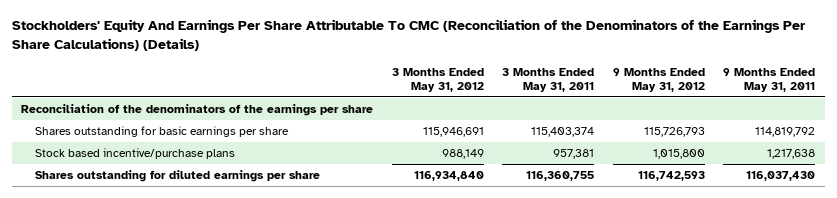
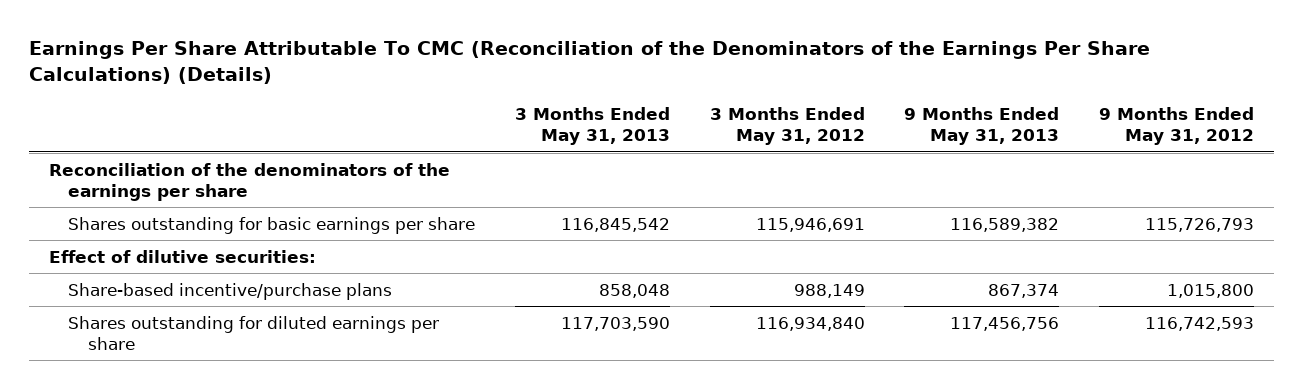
[11,19,805,51] Stockholders' Equity And Earnings Per Share Attributable To CMC (Reconciliation of the Denominators of the Earnings Per Share Calculations) (Details) -> [28,40,1150,84] Earnings Per Share Attributable To CMC (Reconciliation of the Denominators of the Earnings Per Share Calculations) (Details)
[502,67,595,92] 3 Months Ended May 31, 2011 -> none
[723,67,816,92] 9 Months Ended May 31, 2011 -> none
none -> [515,106,671,146] 3 Months Ended May 31, 2013
none -> [904,106,1060,146] 9 Months Ended May 31, 2013
none -> [48,249,316,263] Effect of dilutive securities:
[34,148,235,160] Stock based incentive/purchase plans -> [68,282,393,300] Share-based incentive/purchase plans

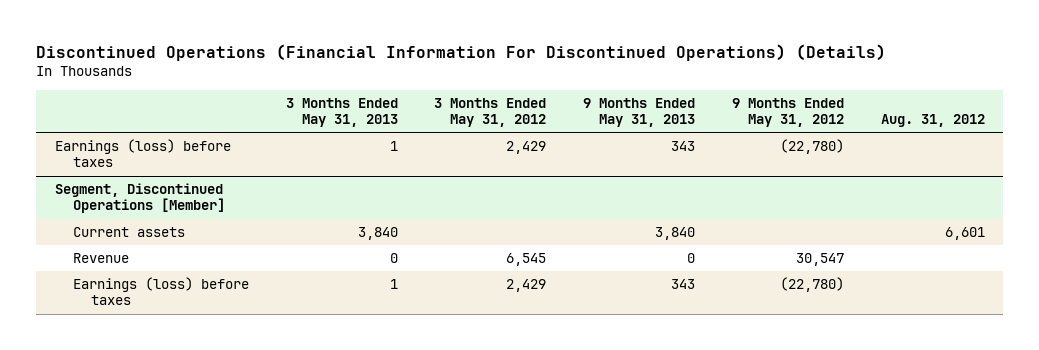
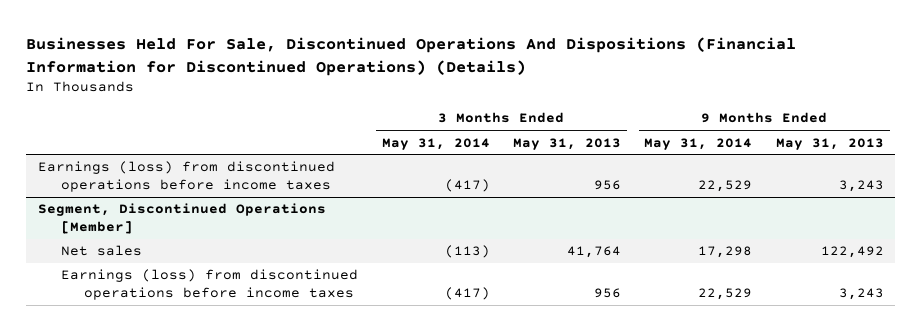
[36,43,887,61] Discontinued Operations (Financial Information For Discontinued Operations) (Details) -> [26,37,797,76] Businesses Held For Sale, Discontinued Operations And Dispositions (Financial Information for Discontinued Operations) (Details)
[434,98,547,128] 3 Months Ended May 31, 2012 -> none
[732,98,845,128] 9 Months Ended May 31, 2012 -> none
[880,114,985,128] Aug. 31, 2012 -> none
none -> [381,137,490,150] May 31, 2014
none -> [644,137,753,150] May 31, 2014
[54,139,231,168] Earnings (loss) before taxes -> [38,161,336,193] Earnings (loss) from discontinued operations before income taxes
[389,141,398,152] 1 -> [593,180,621,191] 956
[671,141,696,152] 343 -> [838,180,884,193] 3,243
[72,227,185,238] Current assets -> none
[72,253,129,264] Revenue -> none
none -> [61,245,143,257] Net sales
[72,277,249,306] Earnings (loss) before taxes -> [61,269,359,301] Earnings (loss) from discontinued operations before income taxes
[389,279,398,290] 1 -> [593,288,621,299] 956
[671,279,696,290] 343 -> [838,288,884,301] 3,243

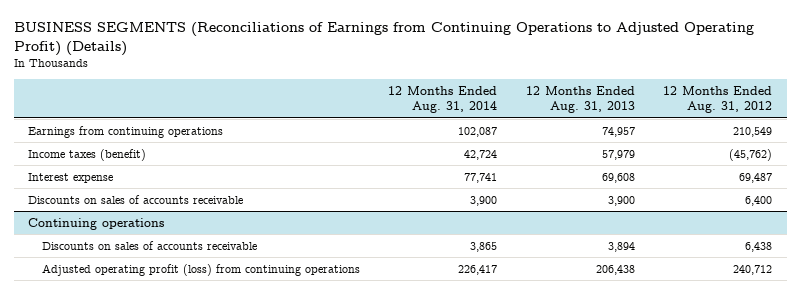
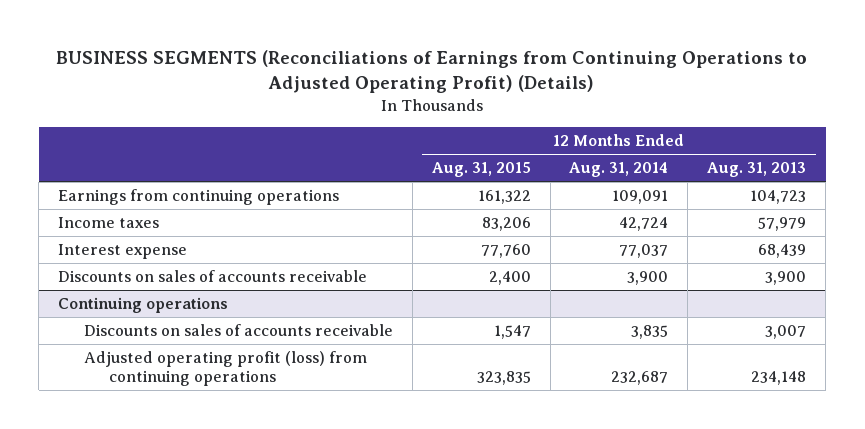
[663,85,773,114] 12 Months Ended Aug. 31, 2012 -> none
none -> [431,162,531,178] Aug. 31, 2015
[458,126,498,137] 102,087 -> [612,190,669,205] 109,091
[601,126,635,137] 74,957 -> [750,190,807,205] 104,723
[27,148,146,161] Income taxes (benefit) -> [58,217,160,229] Income taxes
[464,172,498,183] 77,741 -> [619,244,669,259] 77,037
[601,172,635,183] 69,608 -> [758,244,807,259] 68,439
[470,241,498,252] 3,865 -> [631,325,669,340] 3,835
[607,241,635,252] 3,894 -> [765,325,807,340] 3,007
[458,264,498,275] 226,417 -> [611,371,669,386] 232,687
[595,264,635,275] 206,438 -> [751,371,807,386] 234,148

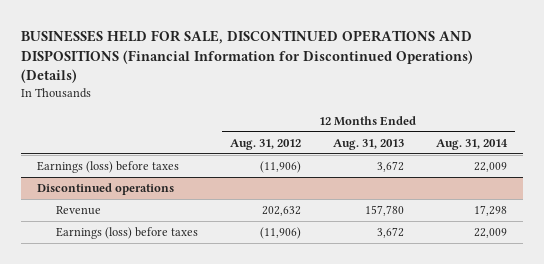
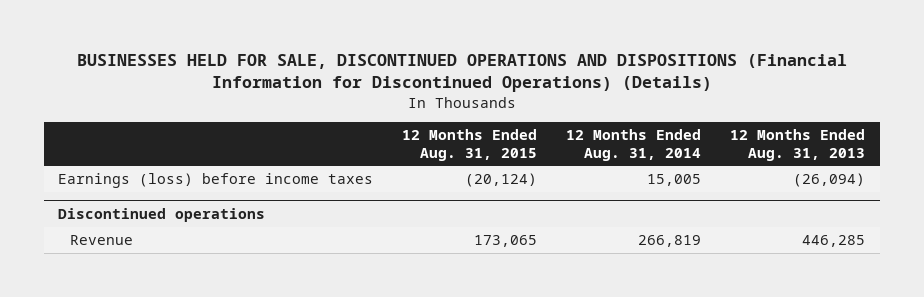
[229,138,301,150] Aug. 31, 2012 -> none
none -> [402,128,538,161] 12 Months Ended Aug. 31, 2015
[37,161,180,174] Earnings (loss) before taxes -> [58,173,374,189] Earnings (loss) before income taxes
[376,161,404,173] 3,672 -> [793,173,866,188] (26,094)
[473,162,507,173] 22,009 -> [647,174,702,187] 15,005
[56,227,199,240] Earnings (loss) before taxes -> none
[364,205,404,217] 157,780 -> [802,235,866,248] 446,285
[473,205,507,217] 17,298 -> [638,235,702,248] 266,819

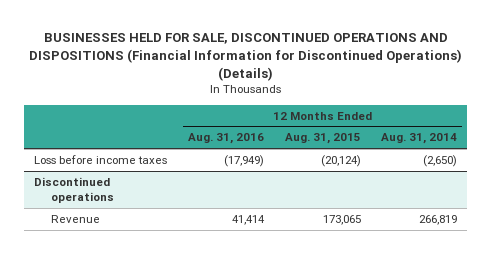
[730,128,866,161] 12 Months Ended Aug. 31, 2013 -> none
none -> [187,133,264,145] Aug. 31, 2016
[58,173,374,189] Earnings (loss) before income taxes -> [34,154,168,164] Loss before income taxes
[647,174,702,187] 15,005 -> [423,154,458,167] (2,650)

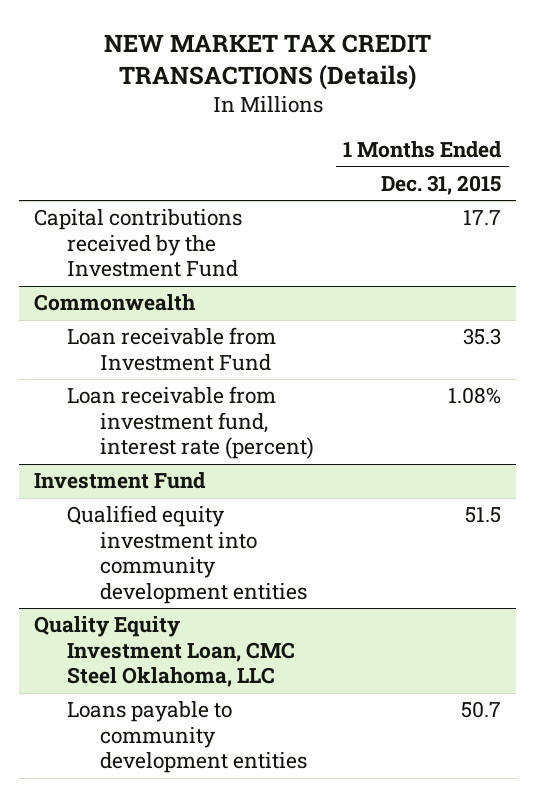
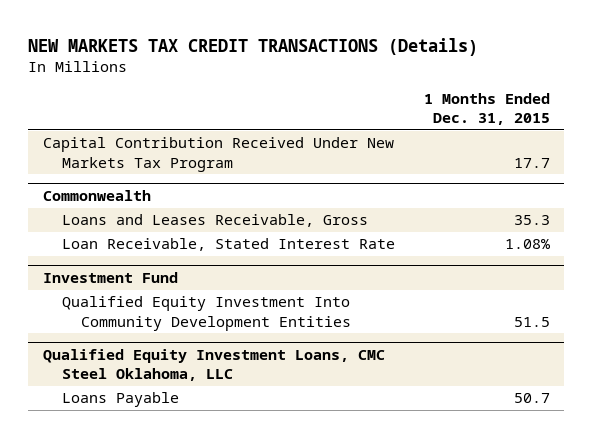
[103,33,431,90] NEW MARKET TAX CREDIT TRANSACTIONS (Details) -> [28,37,479,56] NEW MARKETS TAX CREDIT TRANSACTIONS (Details)
[33,209,242,278] Capital contributions received by the Investment Fund -> [42,137,394,172] Capital Contribution Received Under New Markets Tax Program
[67,327,277,371] Loan receivable from Investment Fund -> [62,214,369,228] Loans and Leases Receivable, Gross
[67,386,315,460] Loan receivable from investment fund, interest rate (percent) -> [62,238,396,252] Loan Receivable, Stated Interest Rate
[67,505,308,605] Qualified equity investment into community development entities -> [62,296,352,331] Qualified Equity Investment Into Community Development Entities
[33,616,296,688] Quality Equity Investment Loan, CMC Steel Oklahoma, LLC -> [42,348,385,382] Qualified Equity Investment Loans, CMC Steel Oklahoma, LLC
[67,701,308,774] Loans payable to community development entities -> [62,392,180,408] Loans Payable

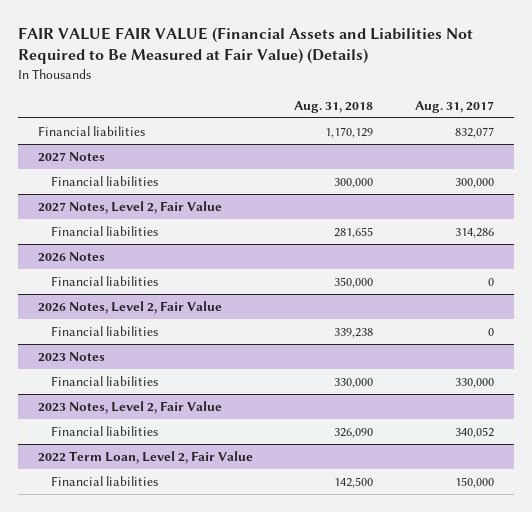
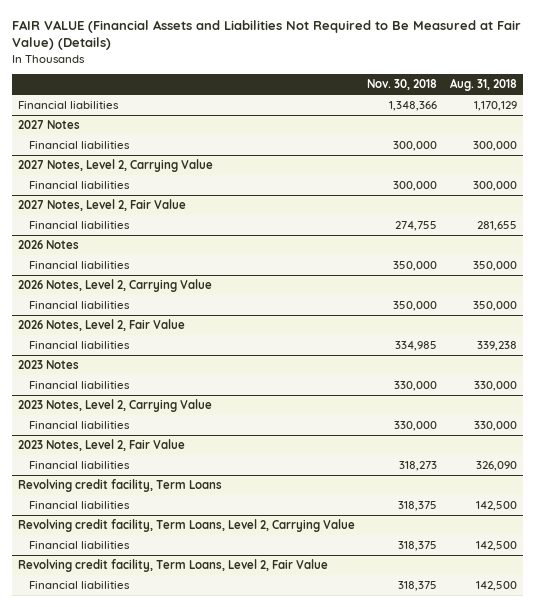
[17,27,473,65] FAIR VALUE FAIR VALUE (Financial Assets and Liabilities Not Required to Be Measured at Fair Value) (Details) -> [11,19,521,51] FAIR VALUE (Financial Assets and Liabilities Not Required to Be Measured at Fair Value) (Details)
[414,100,494,113] Aug. 31, 2017 -> none
none -> [367,79,438,91] Nov. 30, 2018
none -> [18,159,214,173] 2027 Notes, Level 2, Carrying Value
none -> [28,181,130,190] Financial liabilities
none -> [18,279,213,293] 2026 Notes, Level 2, Carrying Value
none -> [28,301,130,310] Financial liabilities
none -> [18,399,213,413] 2023 Notes, Level 2, Carrying Value
none -> [28,421,130,430] Financial liabilities
[38,451,254,465] 2022 Term Loan, Level 2, Fair Value -> none
none -> [18,479,223,493] Revolving credit facility, Term Loans
none -> [18,519,356,533] Revolving credit facility, Term Loans, Level 2, Carrying Value
none -> [28,541,130,550] Financial liabilities
none -> [18,559,329,573] Revolving credit facility, Term Loans, Level 2, Fair Value
none -> [28,581,130,590] Financial liabilities

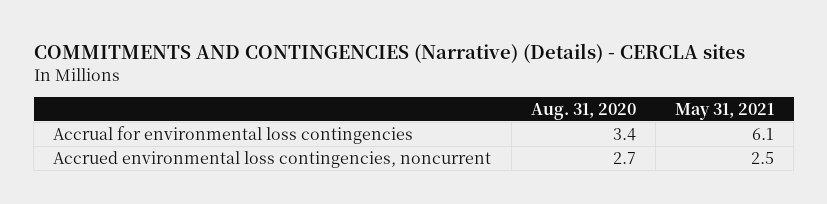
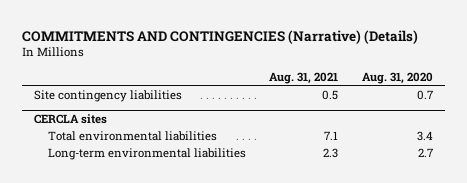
[33,43,745,64] COMMITMENTS AND CONTINGENCIES (Narrative) (Details) - CERCLA sites -> [22,29,419,44] COMMITMENTS AND CONTINGENCIES (Narrative) (Details)
[674,102,774,120] May 31, 2021 -> none
none -> [269,71,339,84] Aug. 31, 2021
none -> [34,89,183,102] Site contingency liabilities
none -> [34,113,108,124] CERCLA sites
[53,125,414,144] Accrual for environmental loss contingencies -> [47,130,217,141] Total environmental liabilities
[53,150,492,168] Accrued environmental loss contingencies, noncurrent -> [47,147,246,160] Long-term environmental liabilities

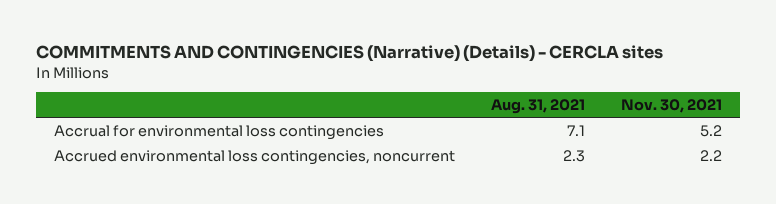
[22,29,419,44] COMMITMENTS AND CONTINGENCIES (Narrative) (Details) -> [36,45,664,63] COMMITMENTS AND CONTINGENCIES (Narrative) (Details) - CERCLA sites
[361,71,433,84] Aug. 31, 2020 -> none
none -> [620,98,722,113] Nov. 30, 2021
[34,89,183,102] Site contingency liabilities -> none
[34,113,108,124] CERCLA sites -> none
[47,130,217,141] Total environmental liabilities -> [54,124,385,140] Accrual for environmental loss contingencies
[47,147,246,160] Long-term environmental liabilities -> [54,149,456,165] Accrued environmental loss contingencies, noncurrent

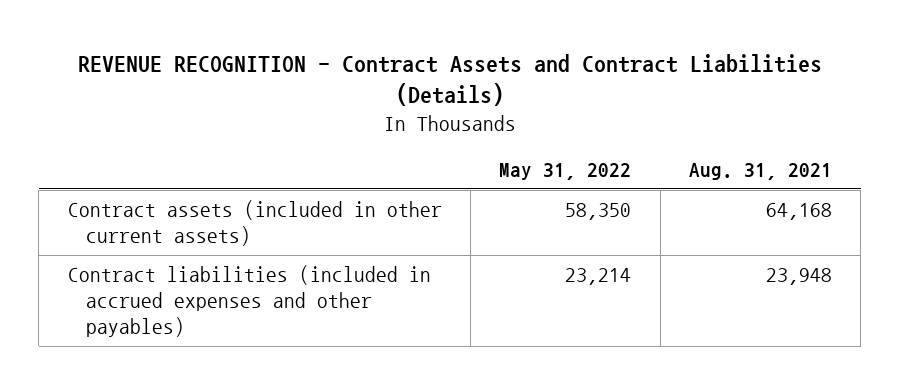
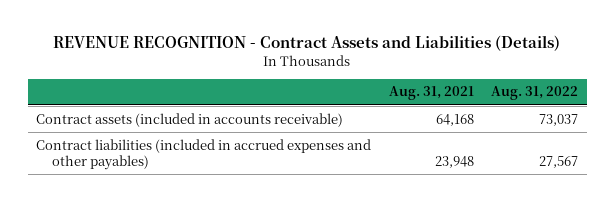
[77,53,822,107] REVENUE RECOGNITION - Contract Assets and Contract Liabilities (Details) -> [53,34,561,51] REVENUE RECOGNITION - Contract Assets and Liabilities (Details)
[499,162,632,180] May 31, 2022 -> none
none -> [491,86,579,101] Aug. 31, 2022
[67,199,442,246] Contract assets (included in other current assets) -> [36,112,344,127] Contract assets (included in accounts receivable)

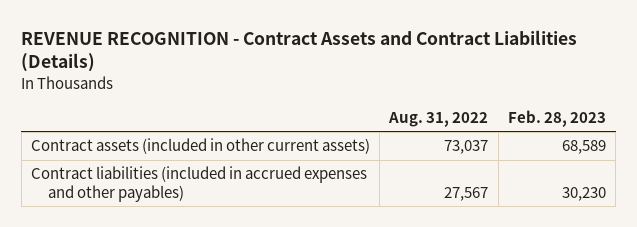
[53,34,561,51] REVENUE RECOGNITION - Contract Assets and Liabilities (Details) -> [21,29,578,73] REVENUE RECOGNITION - Contract Assets and Contract Liabilities (Details)
[388,86,474,101] Aug. 31, 2021 -> none
none -> [507,109,606,127] Feb. 28, 2023
[36,112,344,127] Contract assets (included in accounts receivable) -> [30,138,370,155] Contract assets (included in other current assets)

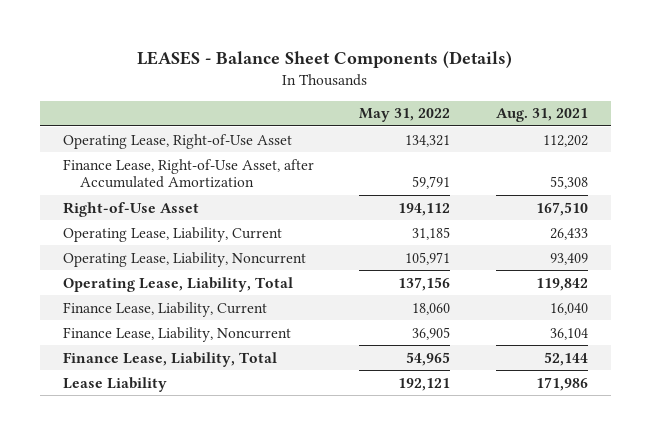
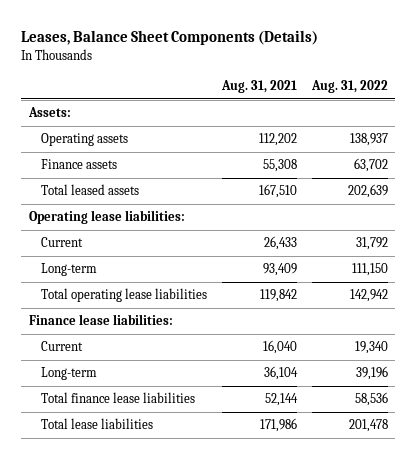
[137,51,513,69] LEASES - Balance Sheet Components (Details) -> [21,29,319,45] Leases, Balance Sheet Components (Details)
[359,108,451,123] May 31, 2022 -> none
none -> [310,80,388,94] Aug. 31, 2022
none -> [27,107,71,118] Assets:
[62,133,292,149] Operating Lease, Right-of-Use Asset -> [40,133,128,147] Operating assets
[62,158,314,189] Finance Lease, Right-of-Use Asset, after Accumulated Amortization -> [40,159,117,170] Finance assets
[62,201,199,217] Right-of-Use Asset -> [40,184,139,196] Total leased assets
none -> [28,210,185,225] Operating lease liabilities:
[62,226,282,242] Operating Lease, Liability, Current -> [40,237,83,248] Current
[62,251,306,267] Operating Lease, Liability, Noncurrent -> [40,263,97,277] Long-term
[62,276,293,292] Operating Lease, Liability, Total -> [40,288,207,303] Total operating lease liabilities
none -> [28,314,173,326] Finance lease liabilities:
[62,301,267,317] Finance Lease, Liability, Current -> [40,341,83,352] Current
[62,326,291,342] Finance Lease, Liability, Noncurrent -> [40,367,97,381] Long-term
[62,351,277,367] Finance Lease, Liability, Total -> [40,392,195,404] Total finance lease liabilities
[62,376,167,392] Lease Liability -> [40,418,153,430] Total lease liabilities

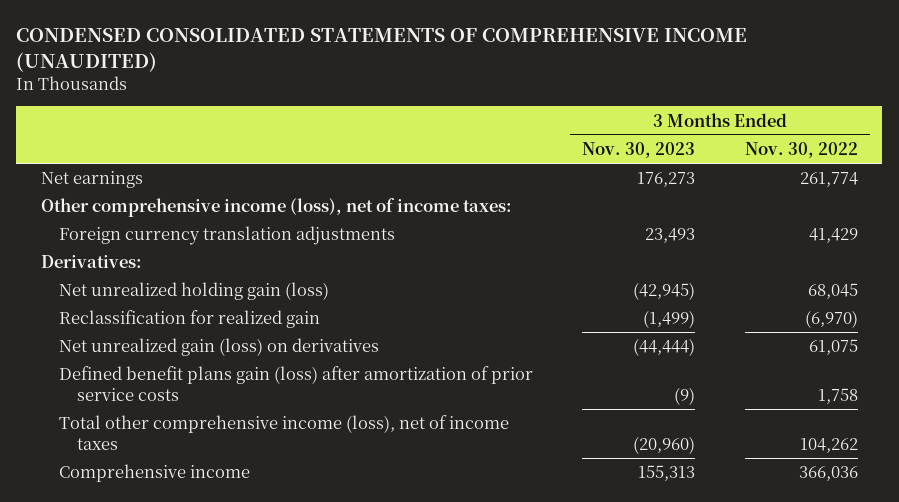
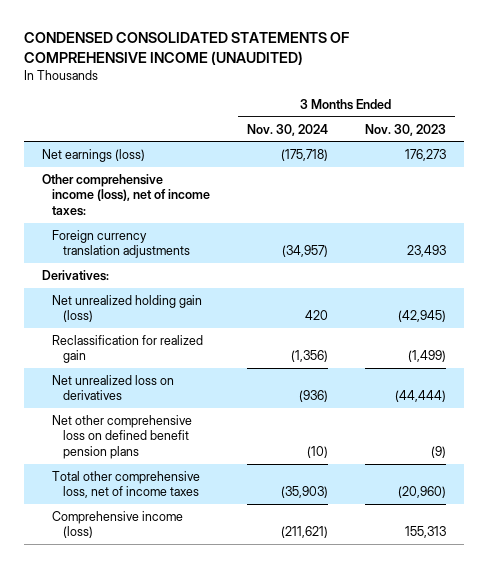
[744,142,858,159] Nov. 30, 2022 -> none
none -> [247,123,329,136] Nov. 30, 2024
[41,171,144,189] Net earnings -> [42,148,146,162] Net earnings (loss)
[58,338,379,357] Net unrealized gain (loss) on derivatives -> [52,374,175,401] Net unrealized loss on derivatives
[58,366,533,401] Defined benefit plans gain (loss) after amortization of prior service costs -> [52,414,193,460] Net other comprehensive loss on defined benefit pension plans
[58,415,509,450] Total other comprehensive income (loss), net of income taxes -> [52,470,201,499] Total other comprehensive loss, net of income taxes
[58,464,250,483] Comprehensive income -> [52,510,184,539] Comprehensive income (loss)

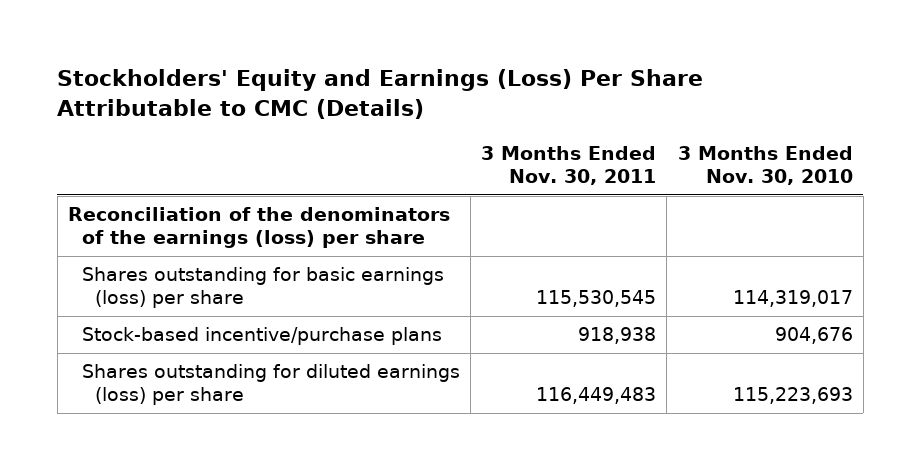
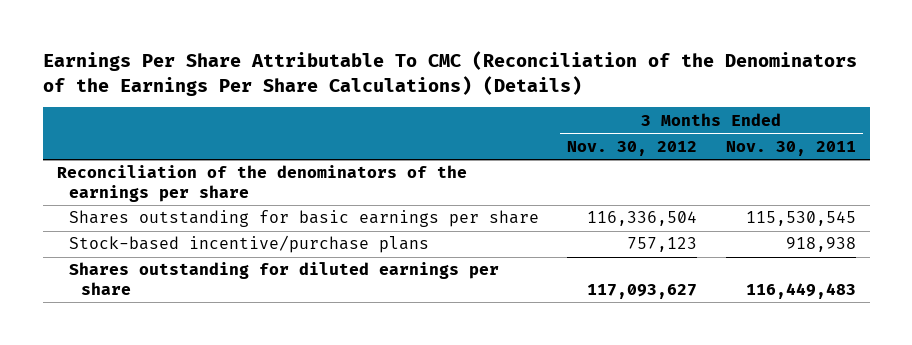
[57,69,704,119] Stockholders' Equity and Earnings (Loss) Per Share Attributable to CMC (Details) -> [42,51,857,96] Earnings Per Share Attributable To CMC (Reconciliation of the Denominators of the Earnings Per Share Calculations) (Details)
[677,146,853,186] 3 Months Ended Nov. 30, 2010 -> none
none -> [567,140,698,156] Nov. 30, 2012
[67,207,450,249] Reconciliation of the denominators of the earnings (loss) per share -> [56,165,467,202] Reconciliation of the denominators of the earnings per share
[81,267,444,309] Shares outstanding for basic earnings (loss) per share -> [68,210,539,228] Shares outstanding for basic earnings per share
[81,364,460,406] Shares outstanding for diluted earnings (loss) per share -> [68,262,499,295] Shares outstanding for diluted earnings per share

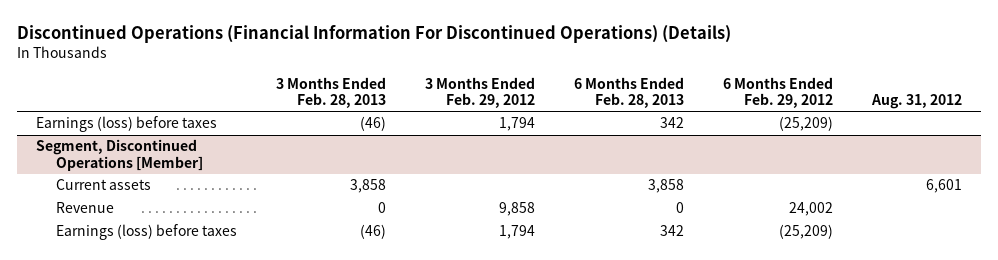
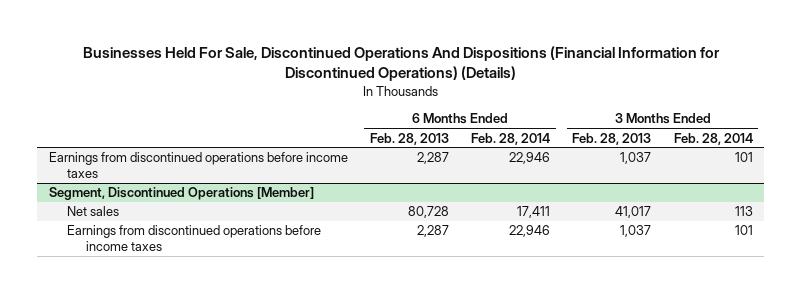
[16,24,731,43] Discontinued Operations (Financial Information For Discontinued Operations) (Details) -> [82,45,720,82] Businesses Held For Sale, Discontinued Operations And Dispositions (Financial Information for Discontinued Operations) (Details)
[425,76,536,109] 3 Months Ended Feb. 29, 2012 -> none
[722,76,833,109] 6 Months Ended Feb. 29, 2012 -> none
[870,94,962,110] Aug. 31, 2012 -> none
none -> [471,132,551,145] Feb. 28, 2014
none -> [673,132,753,145] Feb. 28, 2014
[36,116,218,133] Earnings (loss) before taxes -> [48,152,348,179] Earnings from discontinued operations before income taxes
[360,116,387,132] (46) -> [620,152,652,165] 1,037
[659,117,684,129] 342 -> [416,152,449,165] 2,287
[56,179,152,191] Current assets -> none
[56,202,115,214] Revenue -> none
none -> [67,206,120,217] Net sales
[56,224,238,241] Earnings (loss) before taxes -> [67,225,322,252] Earnings from discontinued operations before income taxes
[360,224,387,240] (46) -> [620,225,652,238] 1,037
[659,225,684,237] 342 -> [416,225,449,238] 2,287

